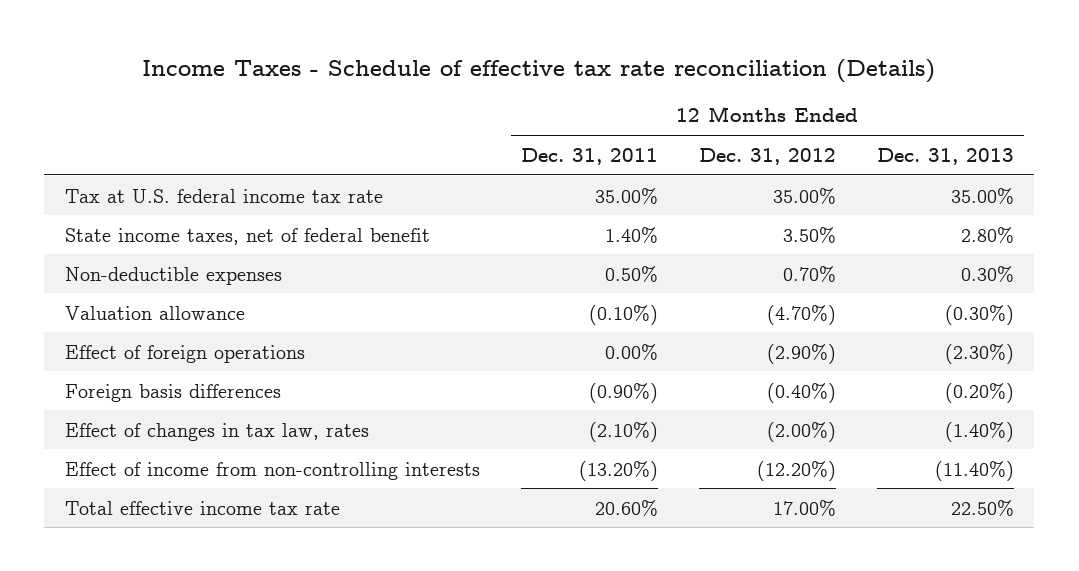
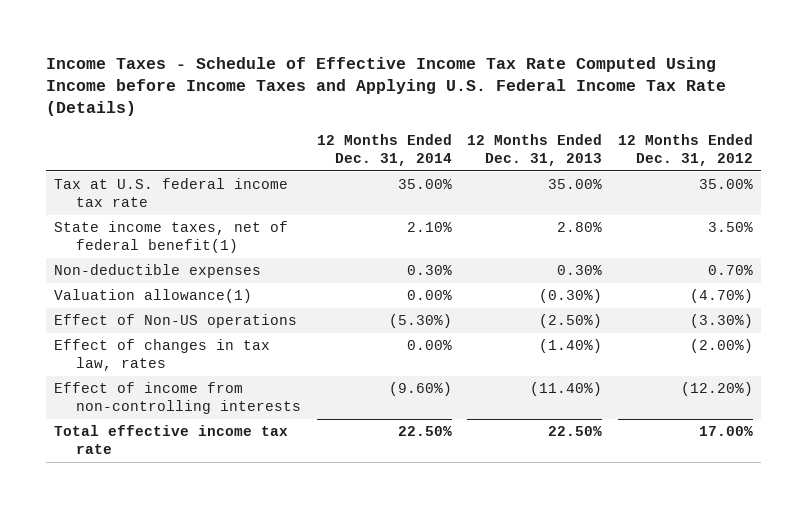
[142,58,936,83] Income Taxes - Schedule of effective tax rate reconciliation (Details) -> [46,56,727,117] Income Taxes - Schedule of Effective Income Tax Rate Computed Using Income before Income Taxes and Applying U.S. Federal Income Tax Rate (Details)
[520,147,658,165] Dec. 31, 2011 -> none
none -> [316,134,452,167] 12 Months Ended Dec. 31, 2014
[64,227,430,245] State income taxes, net of federal benefit -> [54,221,289,254] State income taxes, net of federal benefit(1)
[64,383,281,402] Foreign basis differences -> none
[64,305,245,320] Valuation allowance -> [54,289,253,304] Valuation allowance(1)
[64,344,305,363] Effect of foreign operations -> [54,314,298,329] Effect of Non-US operations
[766,343,836,364] (2.90%) -> [689,314,753,329] (3.30%)
[944,343,1014,364] (2.30%) -> [539,314,603,329] (2.50%)

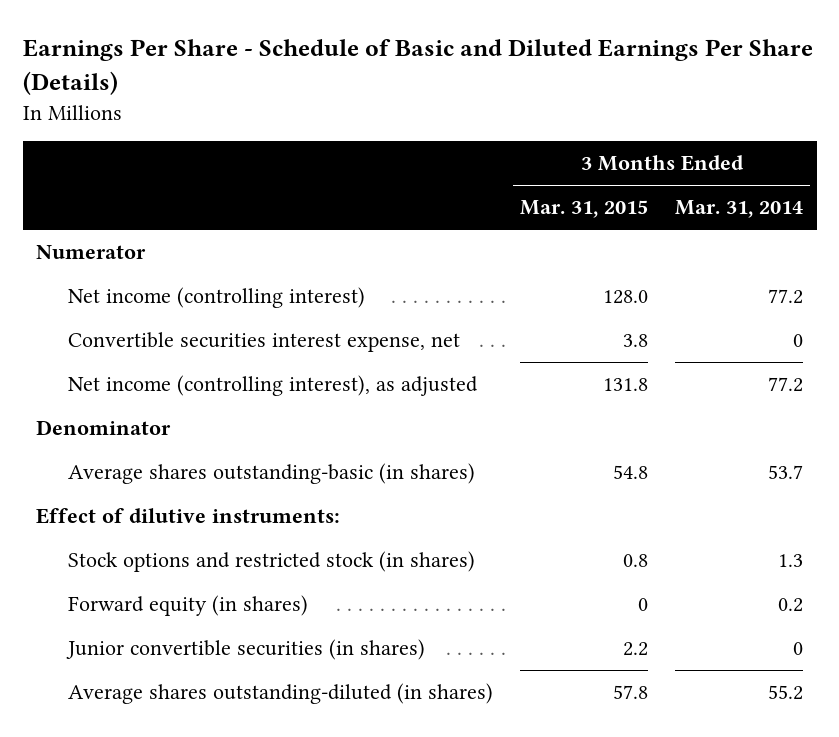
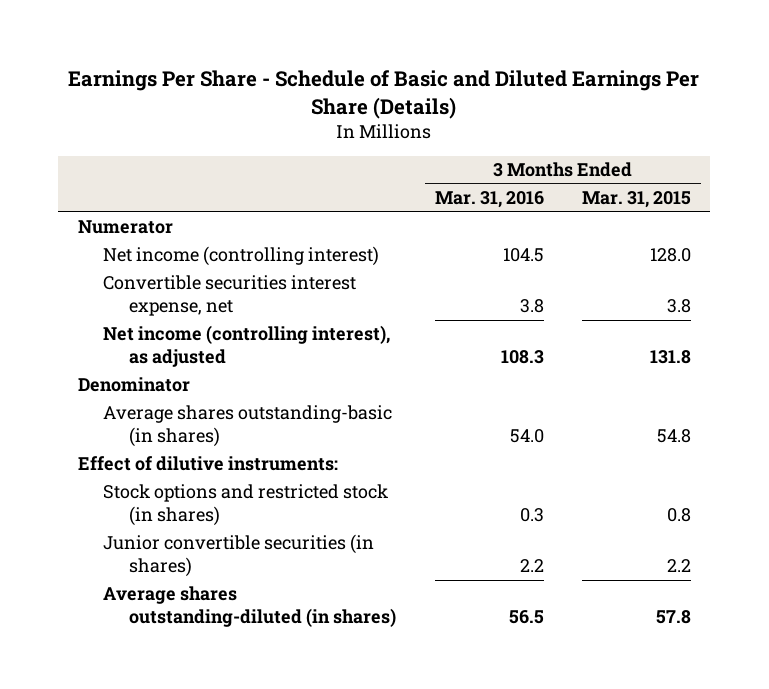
[675,200,804,219] Mar. 31, 2014 -> none
none -> [434,191,544,209] Mar. 31, 2016
[67,595,308,617] Forward equity (in shares) -> none

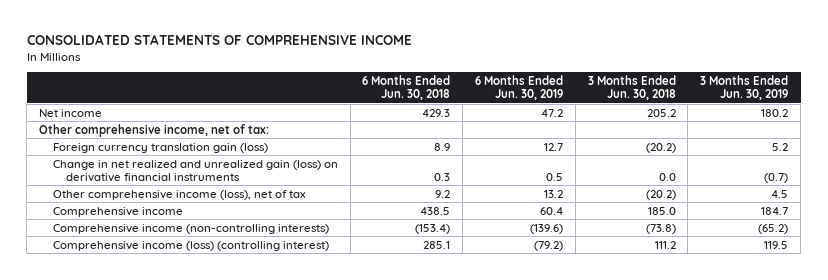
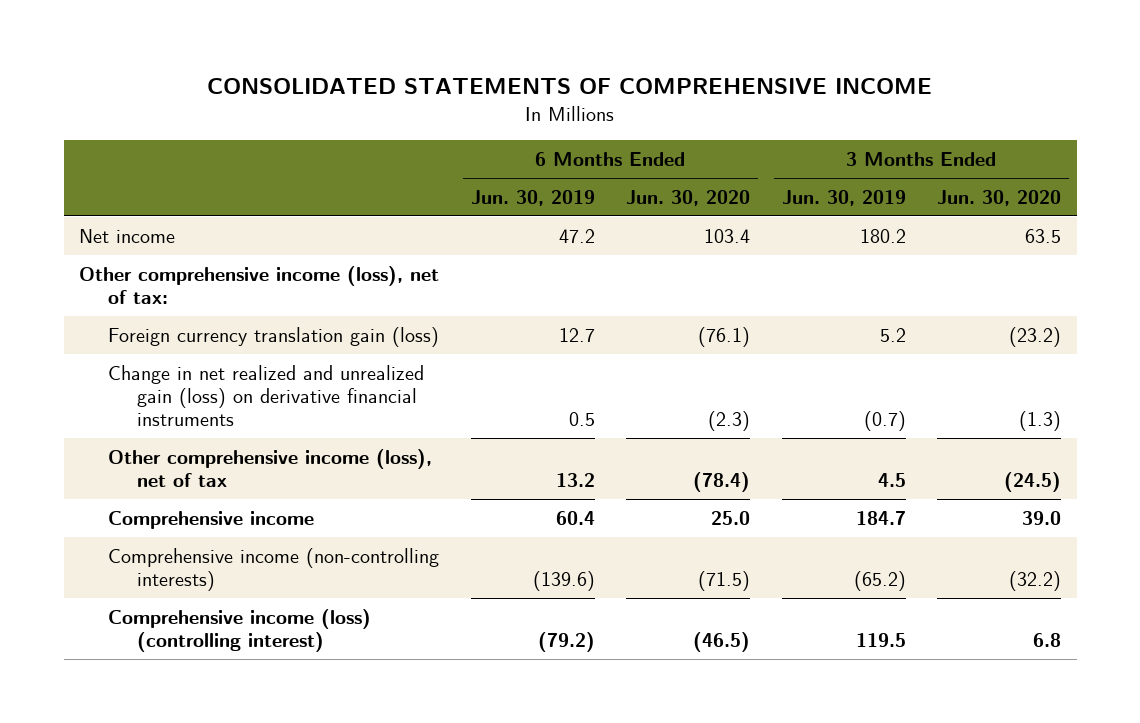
[362,74,451,101] 6 Months Ended Jun. 30, 2018 -> none
[587,74,676,101] 3 Months Ended Jun. 30, 2018 -> none
none -> [626,189,751,206] Jun. 30, 2020
none -> [936,189,1061,206] Jun. 30, 2020
[39,123,270,137] Other comprehensive income, net of tax: -> [79,265,440,304] Other comprehensive income (loss), net of tax:

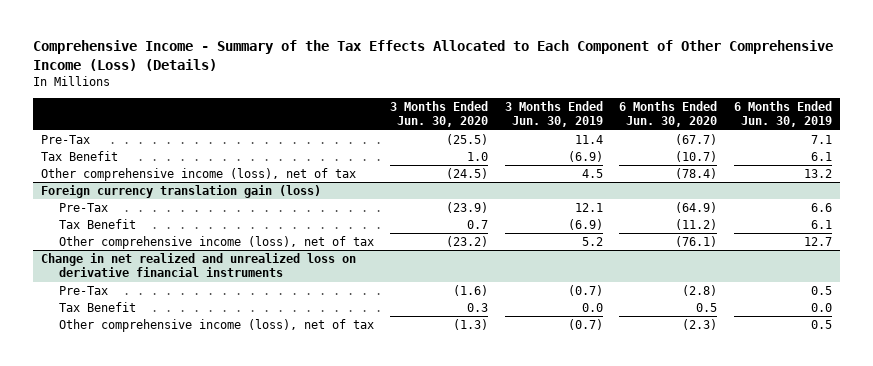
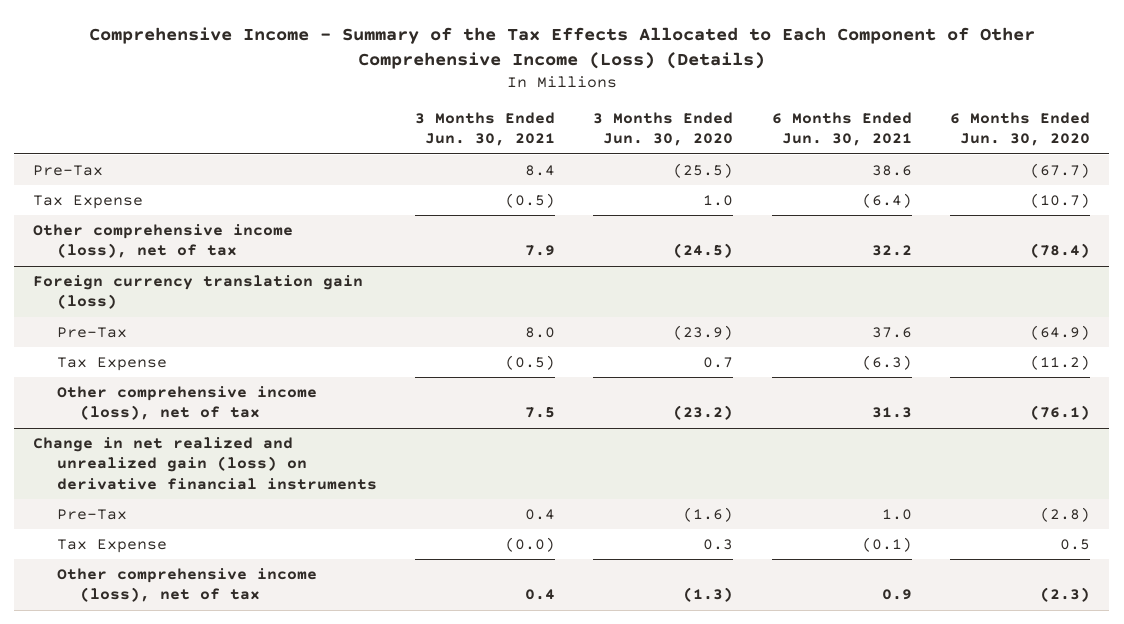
[504,101,603,128] 3 Months Ended Jun. 30, 2019 -> none
[733,101,832,128] 6 Months Ended Jun. 30, 2019 -> none
none -> [415,112,556,147] 3 Months Ended Jun. 30, 2021
none -> [771,112,912,147] 6 Months Ended Jun. 30, 2021
[40,151,118,162] Tax Benefit -> [33,194,144,209] Tax Expense
[58,219,136,230] Tax Benefit -> [56,356,167,371] Tax Expense
[40,253,356,278] Change in net realized and unrealized loss on derivative financial instruments -> [33,436,377,490] Change in net realized and unrealized gain (loss) on derivative financial instruments
[58,302,136,313] Tax Benefit -> [56,538,167,553] Tax Expense

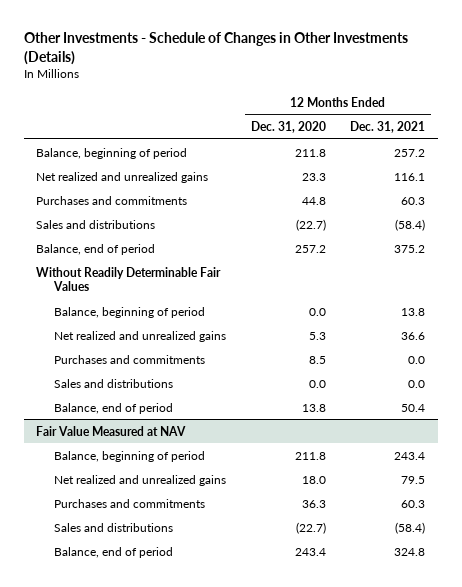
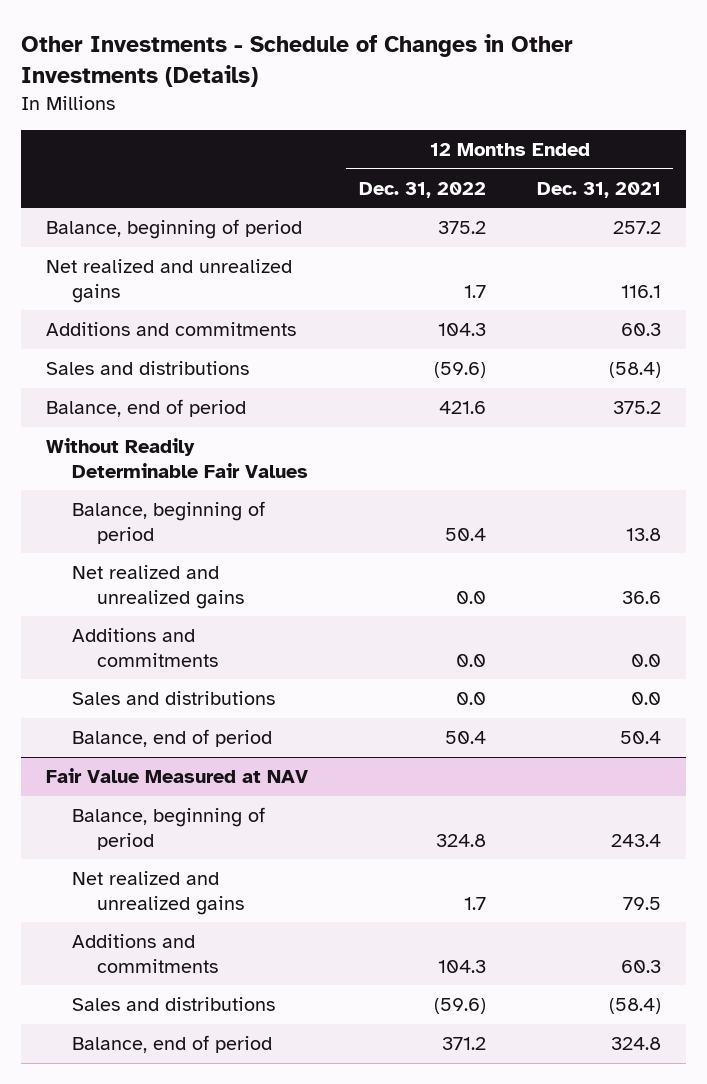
[250,121,326,134] Dec. 31, 2020 -> none
none -> [359,181,487,198] Dec. 31, 2022
[36,195,188,205] Purchases and commitments -> [46,322,297,337] Additions and commitments
[54,354,206,364] Purchases and commitments -> [71,628,219,667] Additions and commitments
[54,498,206,508] Purchases and commitments -> [71,934,219,973] Additions and commitments

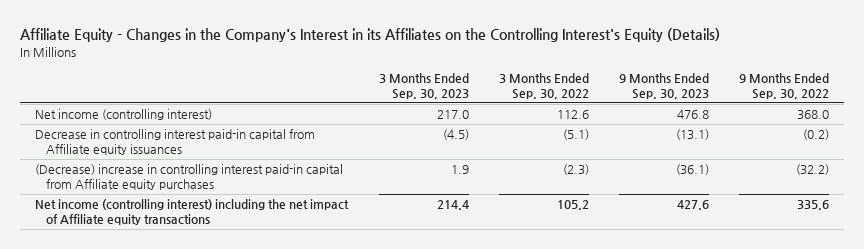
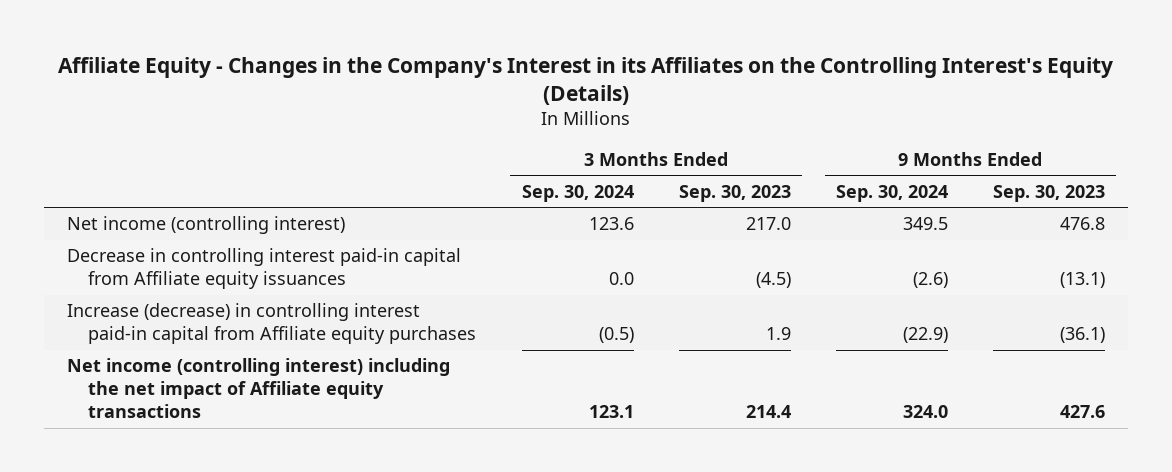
[498,73,589,100] 3 Months Ended Sep. 30, 2022 -> none
[738,73,829,100] 9 Months Ended Sep. 30, 2022 -> none
none -> [521,185,634,203] Sep. 30, 2024
none -> [835,185,948,203] Sep. 30, 2024
[35,164,344,191] (Decrease) increase in controlling interest paid-in capital from Affiliate equity purchases -> [67,303,477,345] Increase (decrease) in controlling interest paid-in capital from Affiliate equity purchases

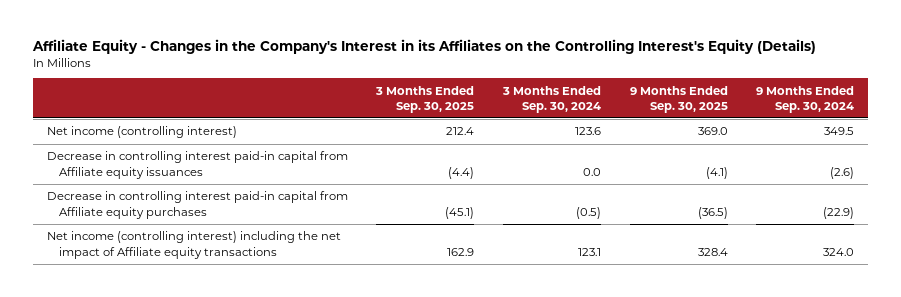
[678,185,791,203] Sep. 30, 2023 -> none
[993,185,1106,203] Sep. 30, 2023 -> none
none -> [375,85,475,113] 3 Months Ended Sep. 30, 2025
none -> [629,85,728,113] 9 Months Ended Sep. 30, 2025
[67,303,477,345] Increase (decrease) in controlling interest paid-in capital from Affiliate equity purchases -> [46,191,348,219] Decrease in controlling interest paid-in capital from Affiliate equity purchases

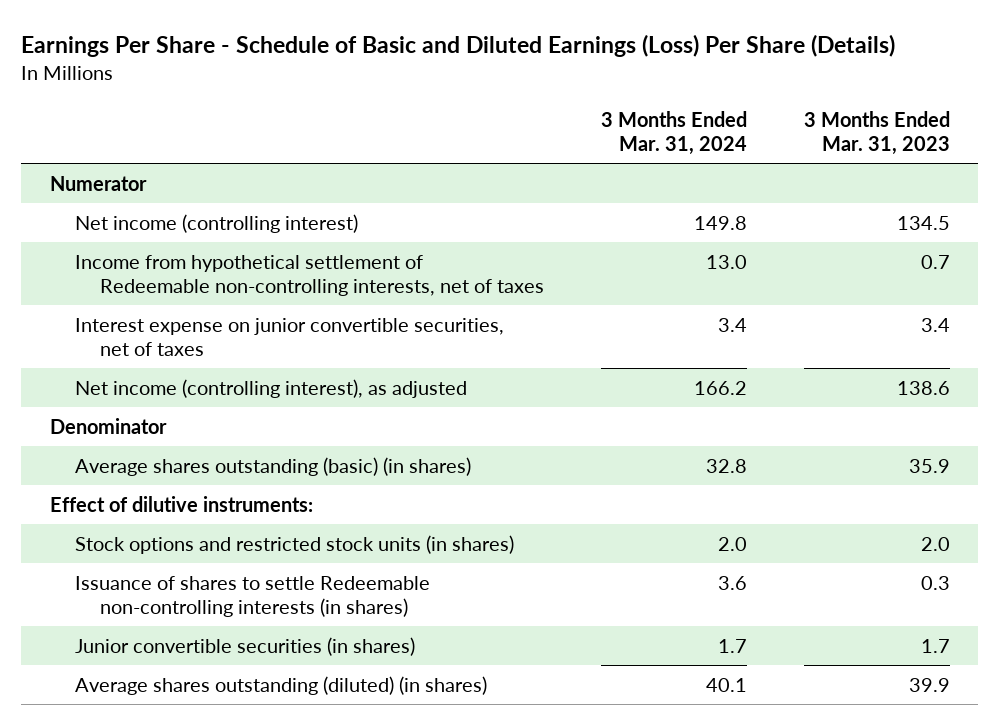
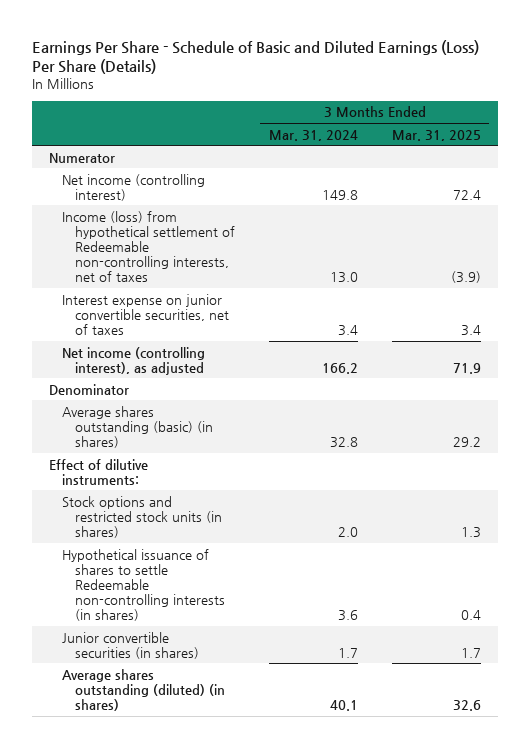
[803,110,950,155] 3 Months Ended Mar. 31, 2023 -> none
none -> [391,129,481,141] Mar. 31, 2025
[74,254,544,296] Income from hypothetical settlement of Redeemable non-controlling interests, net of taxes -> [61,210,236,283] Income (loss) from hypothetical settlement of Redeemable non-controlling interests, net of taxes
[74,575,430,617] Issuance of shares to settle Redeemable non-controlling interests (in shares) -> [61,548,226,622] Hypothetical issuance of shares to settle Redeemable non-controlling interests (in shares)

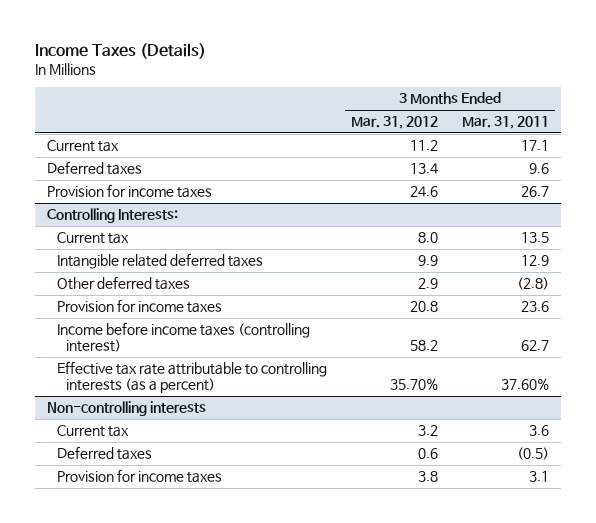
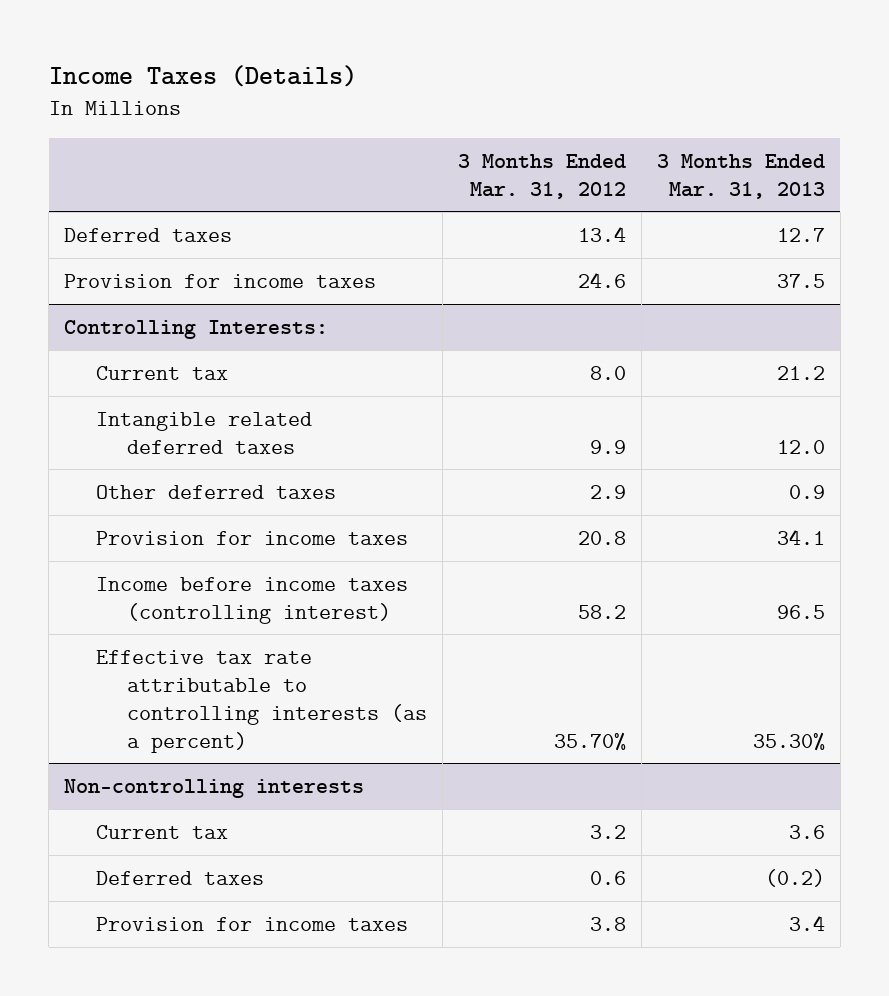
[462,116,550,130] Mar. 31, 2011 -> none
none -> [656,153,825,199] 3 Months Ended Mar. 31, 2013
[47,140,120,153] Current tax -> none

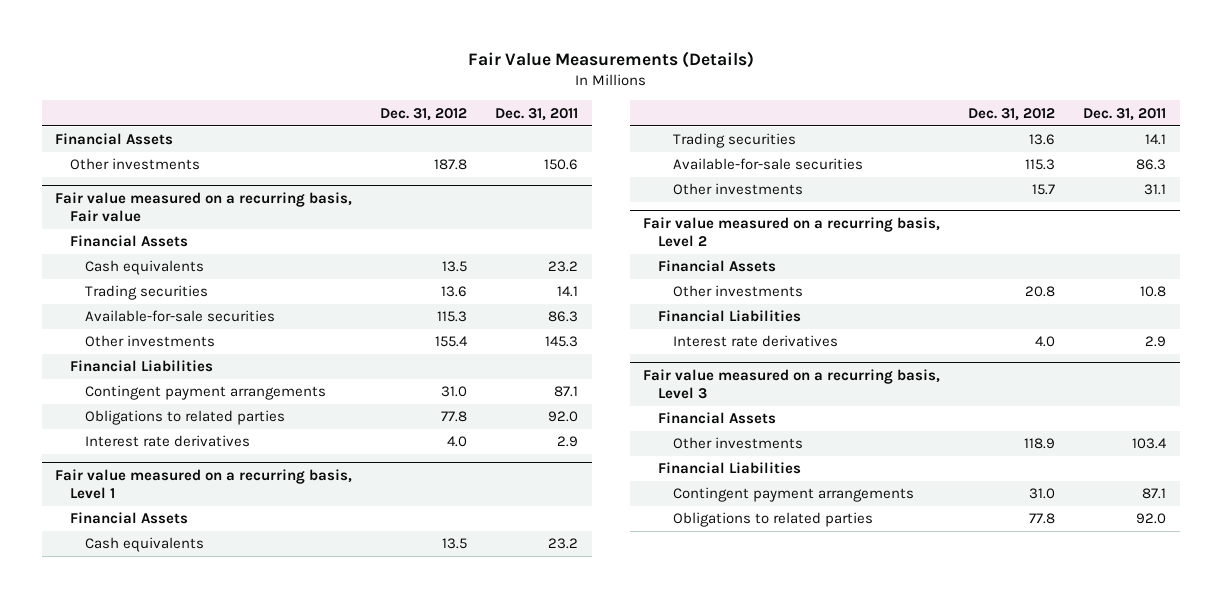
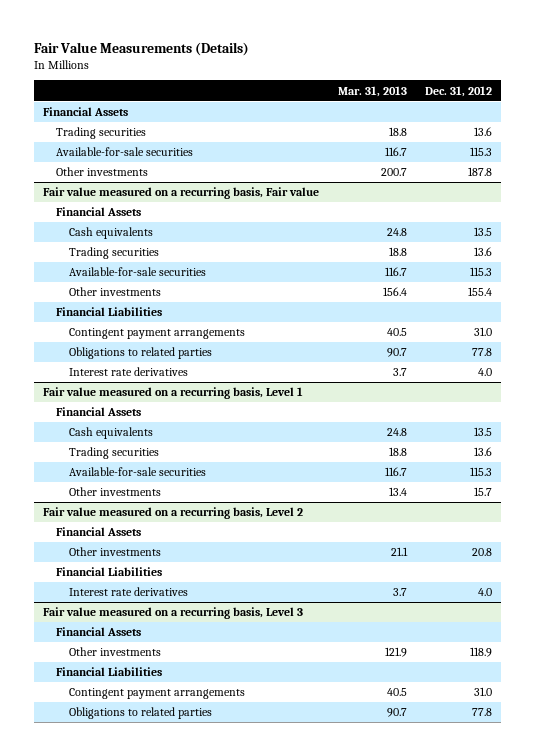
[494,107,578,121] Dec. 31, 2011 -> none
none -> [337,85,407,97] Mar. 31, 2013
none -> [56,127,147,140] Trading securities
none -> [56,147,194,157] Available-for-sale securities

